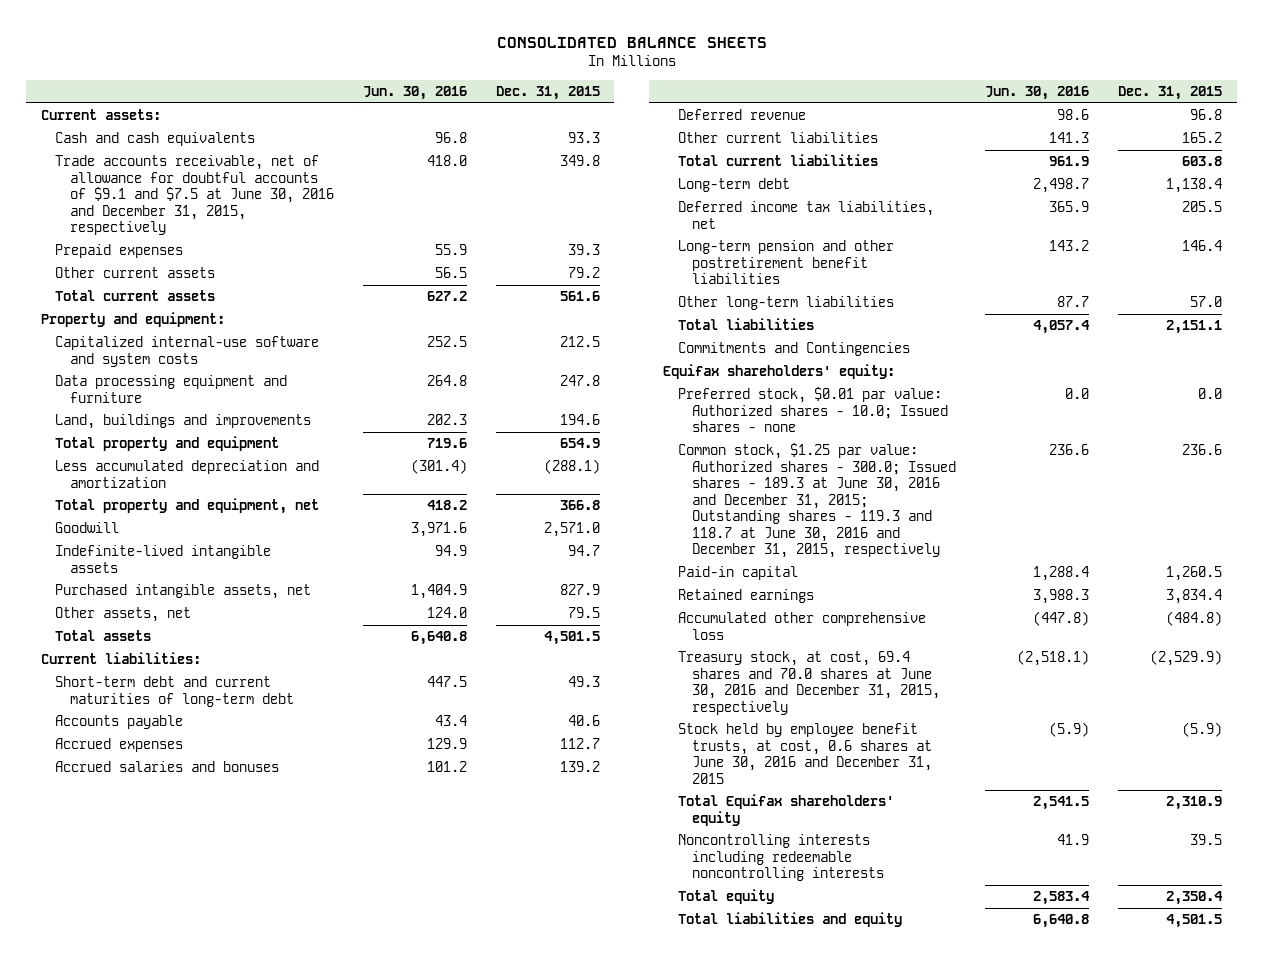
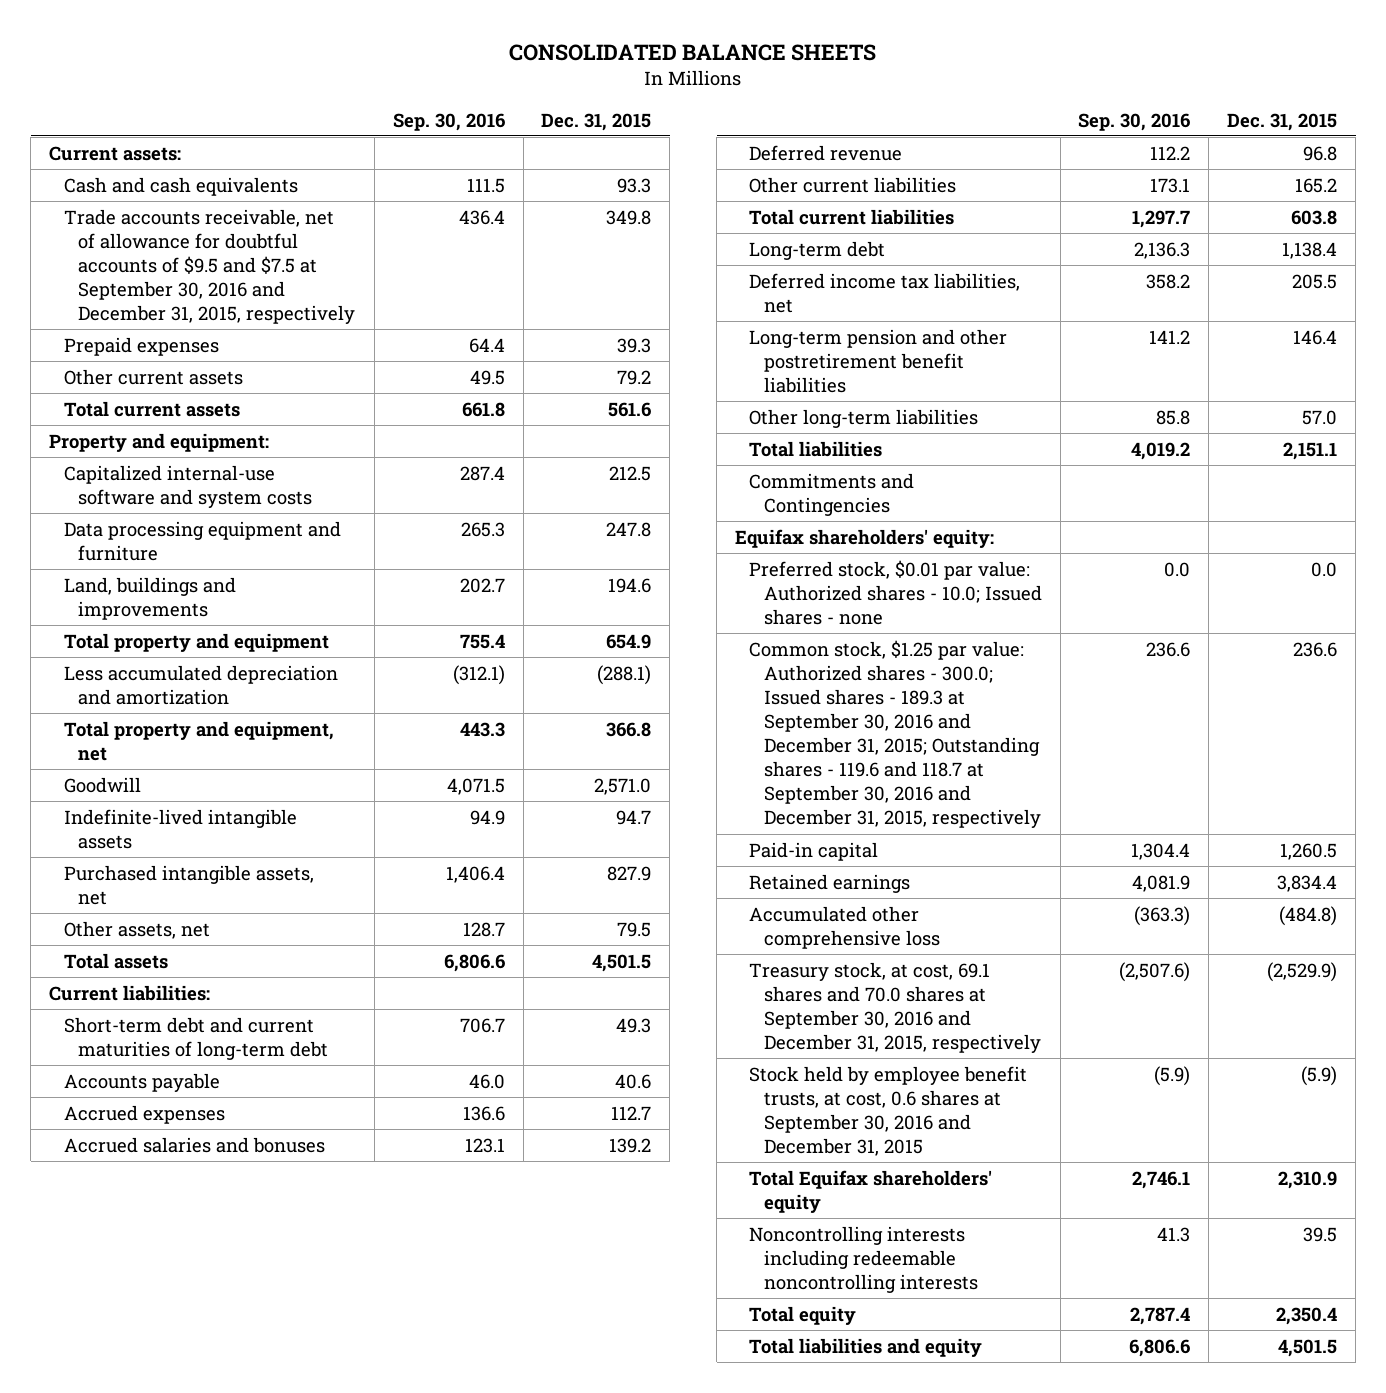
[362,86,467,101] Jun. 30, 2016 -> none
none -> [392,112,505,131] Sep. 30, 2016
[55,155,334,236] Trade accounts receivable, net of allowance for doubtful accounts of $9.1 and $7.5 at June 30, 2016 and December 31, 2015, respectively -> [63,208,355,325] Trade accounts receivable, net of allowance for doubtful accounts of $9.5 and $7.5 at September 30, 2016 and December 31, 2015, respectively
[677,443,957,559] Common stock, $1.25 par value: Authorized shares - 300.0; Issued shares - 189.3 at June 30, 2016 and December 31, 2015; Outstanding shares - 119.3 and 118.7 at June 30, 2016 and December 31, 2015, respectively -> [749,639,1041,829] Common stock, $1.25 par value: Authorized shares - 300.0; Issued shares - 189.3 at September 30, 2016 and December 31, 2015; Outstanding shares - 119.6 and 118.7 at September 30, 2016 and December 31, 2015, respectively
[677,651,941,715] Treasury stock, at cost, 69.4 shares and 70.0 shares at June 30, 2016 and December 31, 2015, respectively -> [749,961,1041,1054] Treasury stock, at cost, 69.1 shares and 70.0 shares at September 30, 2016 and December 31, 2015, respectively
[677,723,933,784] Stock held by employee benefit trusts, at cost, 0.6 shares at June 30, 2016 and December 31, 2015 -> [749,1065,1028,1157] Stock held by employee benefit trusts, at cost, 0.6 shares at September 30, 2016 and December 31, 2015

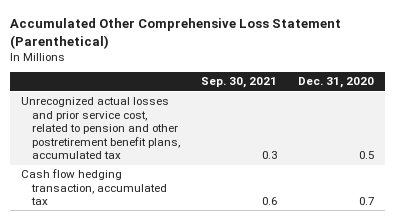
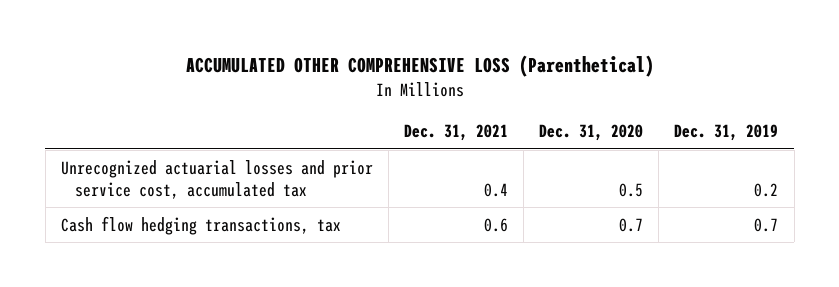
[10,18,342,49] Accumulated Other Comprehensive Loss Statement (Parenthetical) -> [185,55,654,78] ACCUMULATED OTHER COMPREHENSIVE LOSS (Parenthetical)
[201,77,278,89] Sep. 30, 2021 -> none
none -> [404,124,509,142] Dec. 31, 2021
none -> [674,124,779,142] Dec. 31, 2019
[20,97,181,160] Unrecognized actual losses and prior service cost, related to pension and other postretirement benefit plans, accumulated tax -> [60,159,373,199] Unrecognized actuarial losses and prior service cost, accumulated tax
[20,169,168,206] Cash flow hedging transaction, accumulated tax -> [60,215,341,235] Cash flow hedging transactions, tax

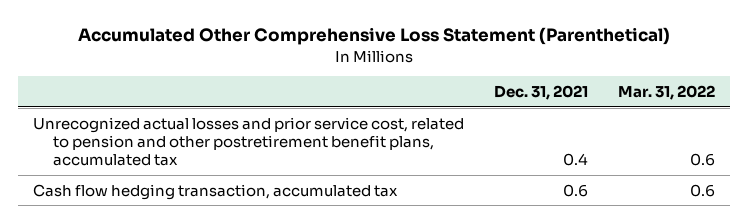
[185,55,654,78] ACCUMULATED OTHER COMPREHENSIVE LOSS (Parenthetical) -> [78,27,671,46] Accumulated Other Comprehensive Loss Statement (Parenthetical)
[539,124,644,142] Dec. 31, 2020 -> none
[674,124,779,142] Dec. 31, 2019 -> none
none -> [618,84,716,100] Mar. 31, 2022
[60,159,373,199] Unrecognized actuarial losses and prior service cost, accumulated tax -> [33,116,465,167] Unrecognized actual losses and prior service cost, related to pension and other postretirement benefit plans, accumulated tax
[60,215,341,235] Cash flow hedging transactions, tax -> [33,183,399,200] Cash flow hedging transaction, accumulated tax

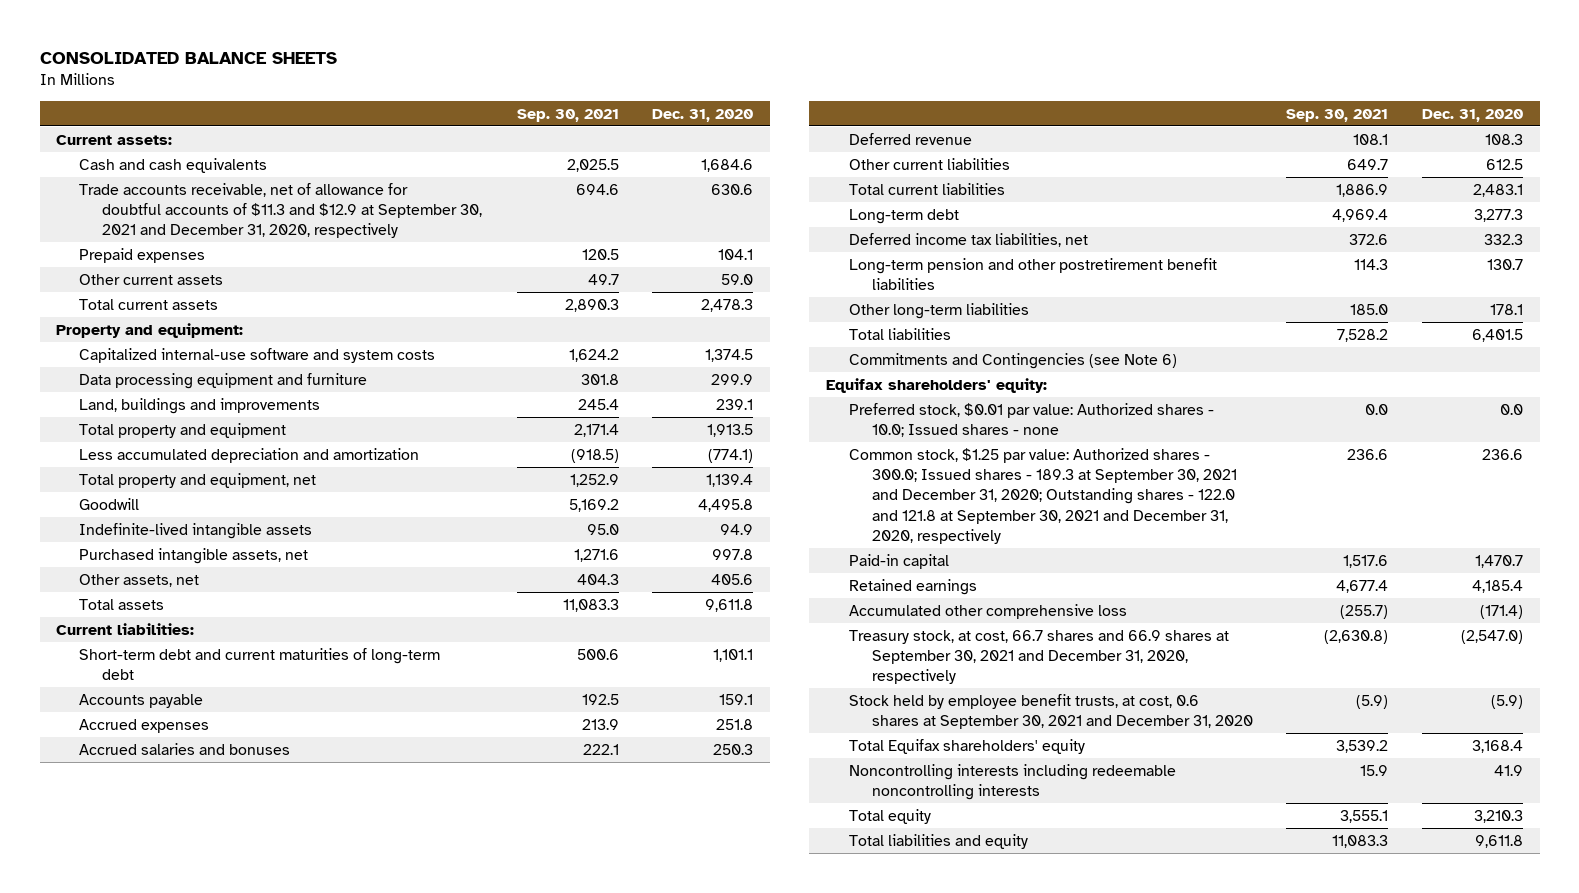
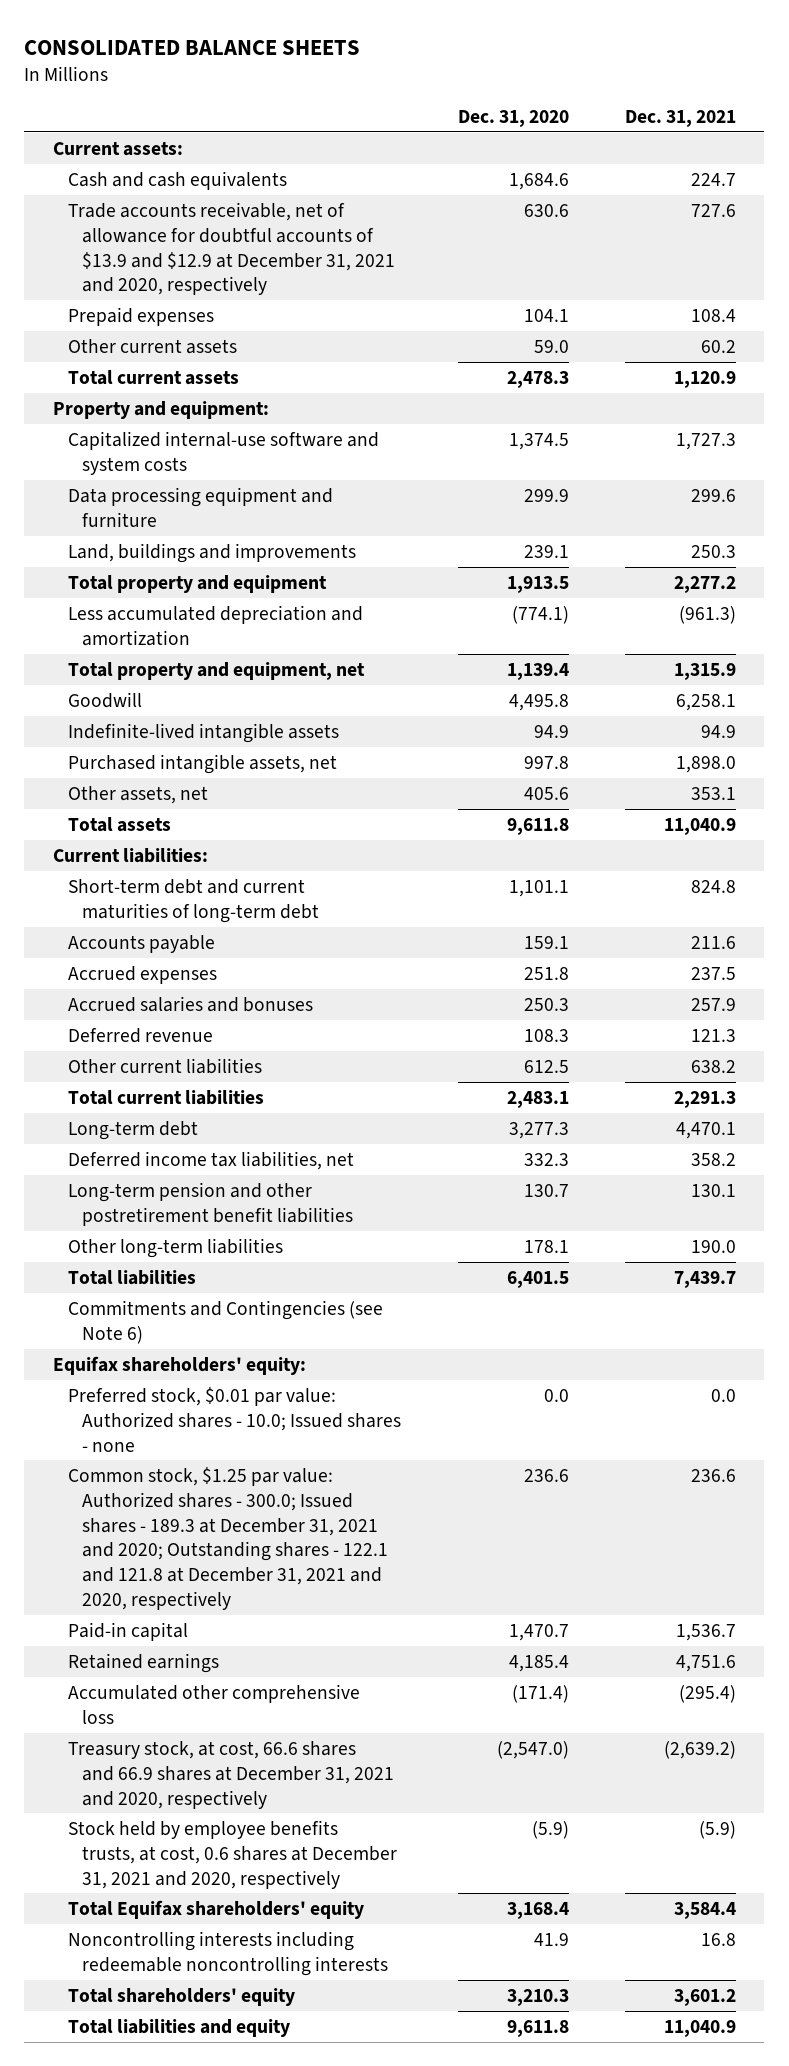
[516,108,619,122] Sep. 30, 2021 -> none
none -> [625,109,737,127] Dec. 31, 2021
[79,182,482,239] Trade accounts receivable, net of allowance for doubtful accounts of $11.3 and $12.9 at September 30, 2021 and December 31, 2020, respectively -> [67,201,396,296] Trade accounts receivable, net of allowance for doubtful accounts of $13.9 and $12.9 at December 31, 2021 and 2020, respectively
[848,447,1237,545] Common stock, $1.25 par value: Authorized shares - 300.0; Issued shares - 189.3 at September 30, 2021 and December 31, 2020; Outstanding shares - 122.0 and 121.8 at September 30, 2021 and December 31, 2020, respectively -> [67,1466,389,1610] Common stock, $1.25 par value: Authorized shares - 300.0; Issued shares - 189.3 at December 31, 2021 and 2020; Outstanding shares - 122.1 and 121.8 at December 31, 2021 and 2020, respectively
[848,629,1229,685] Treasury stock, at cost, 66.7 shares and 66.9 shares at September 30, 2021 and December 31, 2020, respectively -> [67,1740,395,1809] Treasury stock, at cost, 66.6 shares and 66.9 shares at December 31, 2021 and 2020, respectively
[848,693,1253,730] Stock held by employee benefit trusts, at cost, 0.6 shares at September 30, 2021 and December 31, 2020 -> [67,1819,398,1889] Stock held by employee benefits trusts, at cost, 0.6 shares at December 31, 2021 and 2020, respectively
[848,808,931,824] Total equity -> [67,1987,295,2006] Total shareholders' equity

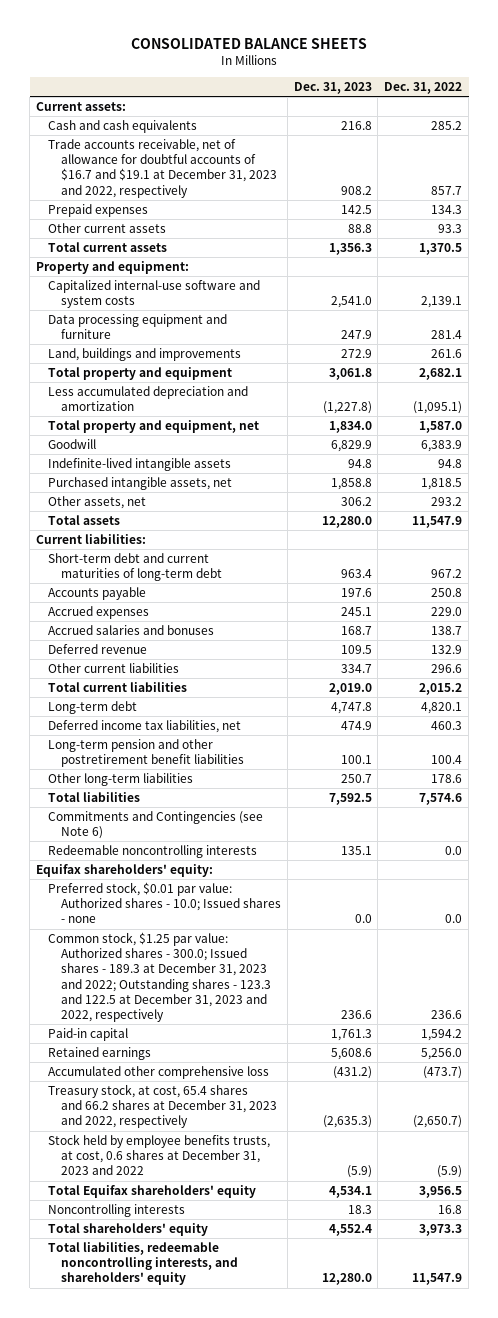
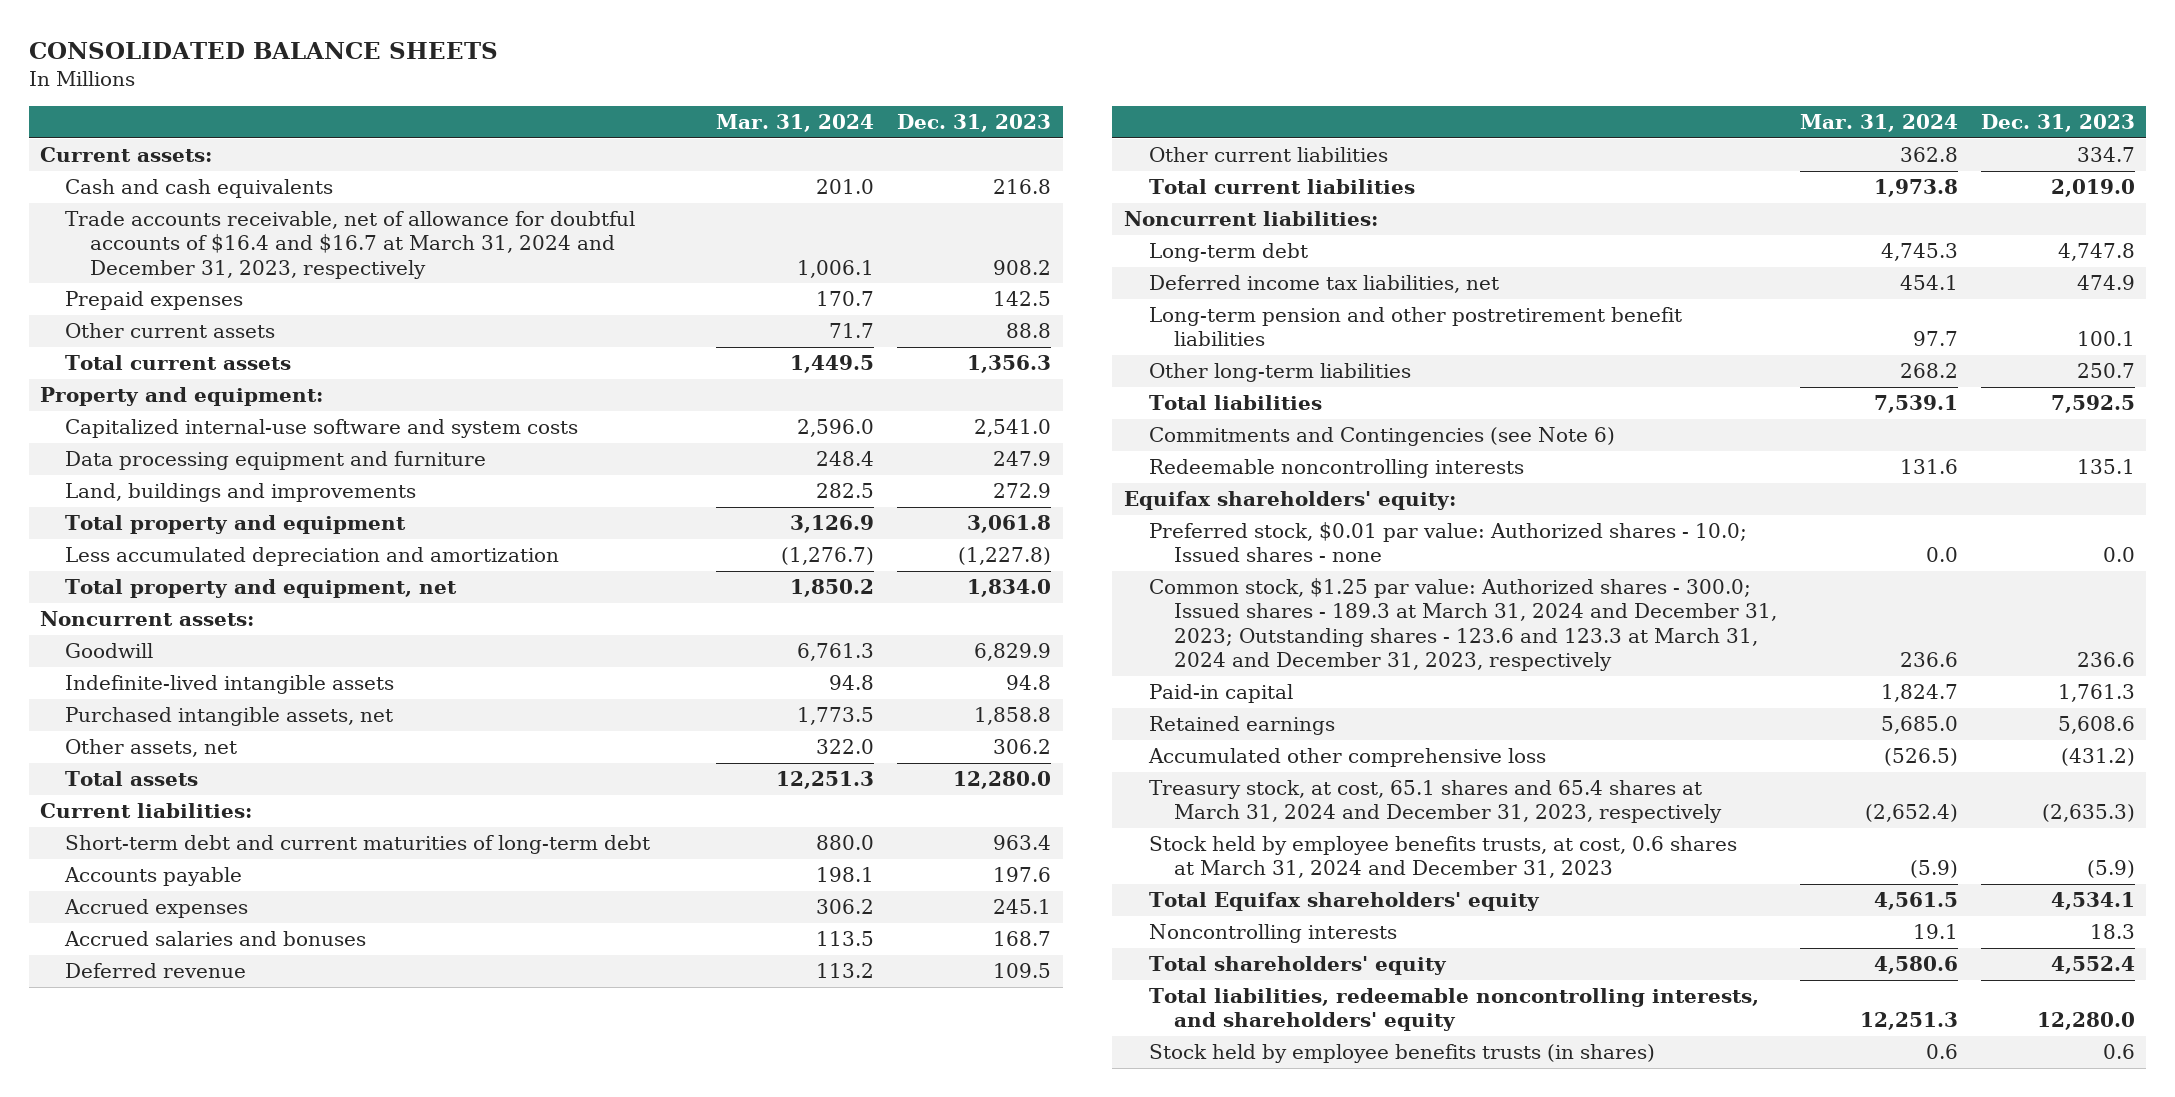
[384,81,463,94] Dec. 31, 2022 -> none
none -> [716,114,875,133] Mar. 31, 2024
[48,138,277,198] Trade accounts receivable, net of allowance for doubtful accounts of $16.7 and $19.1 at December 31, 2023 and 2022, respectively -> [65,211,636,279] Trade accounts receivable, net of allowance for doubtful accounts of $16.4 and $16.7 at March 31, 2024 and December 31, 2023, respectively
none -> [40,611,255,627] Noncurrent assets:
none -> [1123,211,1378,227] Noncurrent liabilities:
[48,931,271,1023] Common stock, $1.25 par value: Authorized shares - 300.0; Issued shares - 189.3 at December 31, 2023 and 2022; Outstanding shares - 123.3 and 122.5 at December 31, 2023 and 2022, respectively -> [1148,578,1777,671] Common stock, $1.25 par value: Authorized shares - 300.0; Issued shares - 189.3 at March 31, 2024 and December 31, 2023; Outstanding shares - 123.6 and 123.3 at March 31, 2024 and December 31, 2023, respectively
[48,1083,277,1129] Treasury stock, at cost, 65.4 shares and 66.2 shares at December 31, 2023 and 2022, respectively -> [1148,780,1722,824] Treasury stock, at cost, 65.1 shares and 65.4 shares at March 31, 2024 and December 31, 2023, respectively
[48,1133,271,1176] Stock held by employee benefits trusts, at cost, 0.6 shares at December 31, 2023 and 2022 -> [1148,836,1737,879] Stock held by employee benefits trusts, at cost, 0.6 shares at March 31, 2024 and December 31, 2023
none -> [1148,1044,1655,1064] Stock held by employee benefits trusts (in shares)

